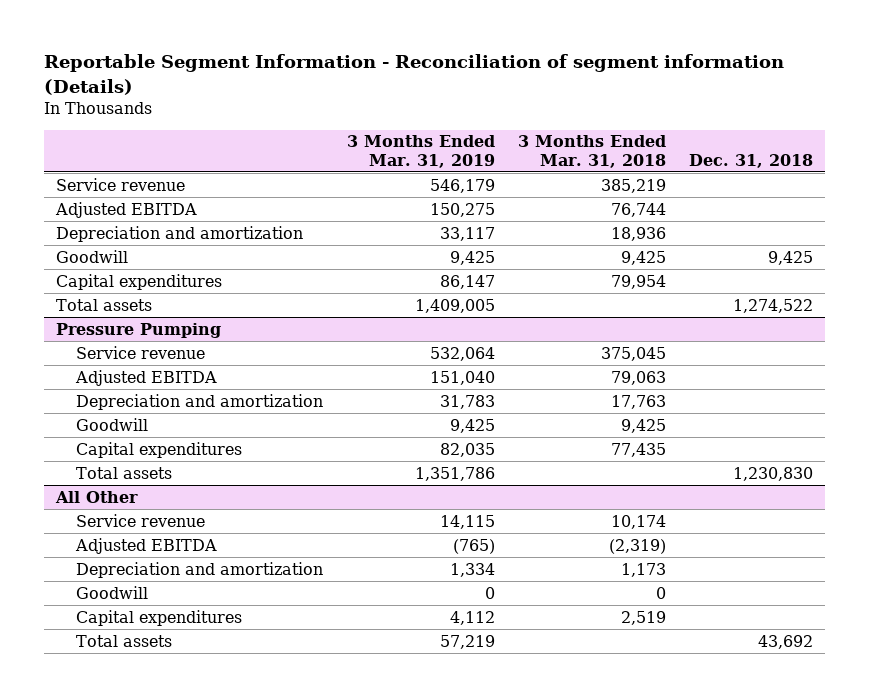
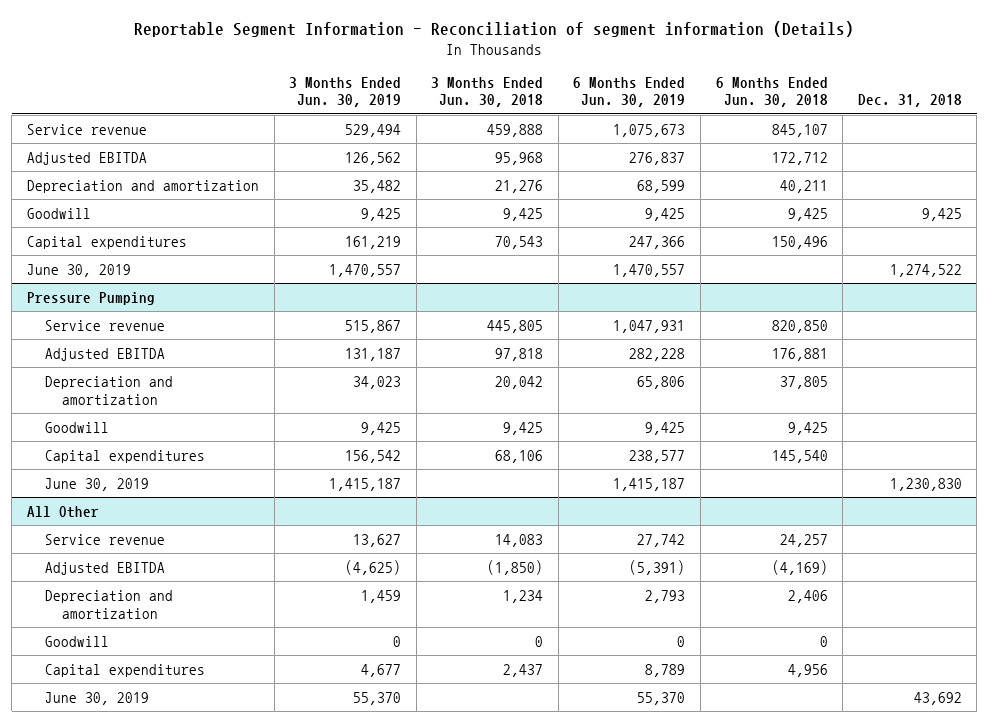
[346,135,495,168] 3 Months Ended Mar. 31, 2019 -> none
[517,135,666,168] 3 Months Ended Mar. 31, 2018 -> none
none -> [289,76,402,108] 3 Months Ended Jun. 30, 2019
none -> [431,76,544,108] 3 Months Ended Jun. 30, 2018
none -> [573,76,686,108] 6 Months Ended Jun. 30, 2019
none -> [715,76,828,108] 6 Months Ended Jun. 30, 2018
[55,298,152,311] Total assets -> [27,263,132,277] June 30, 2019
[76,466,173,479] Total assets -> [44,477,149,491] June 30, 2019
[76,634,173,647] Total assets -> [44,691,149,705] June 30, 2019

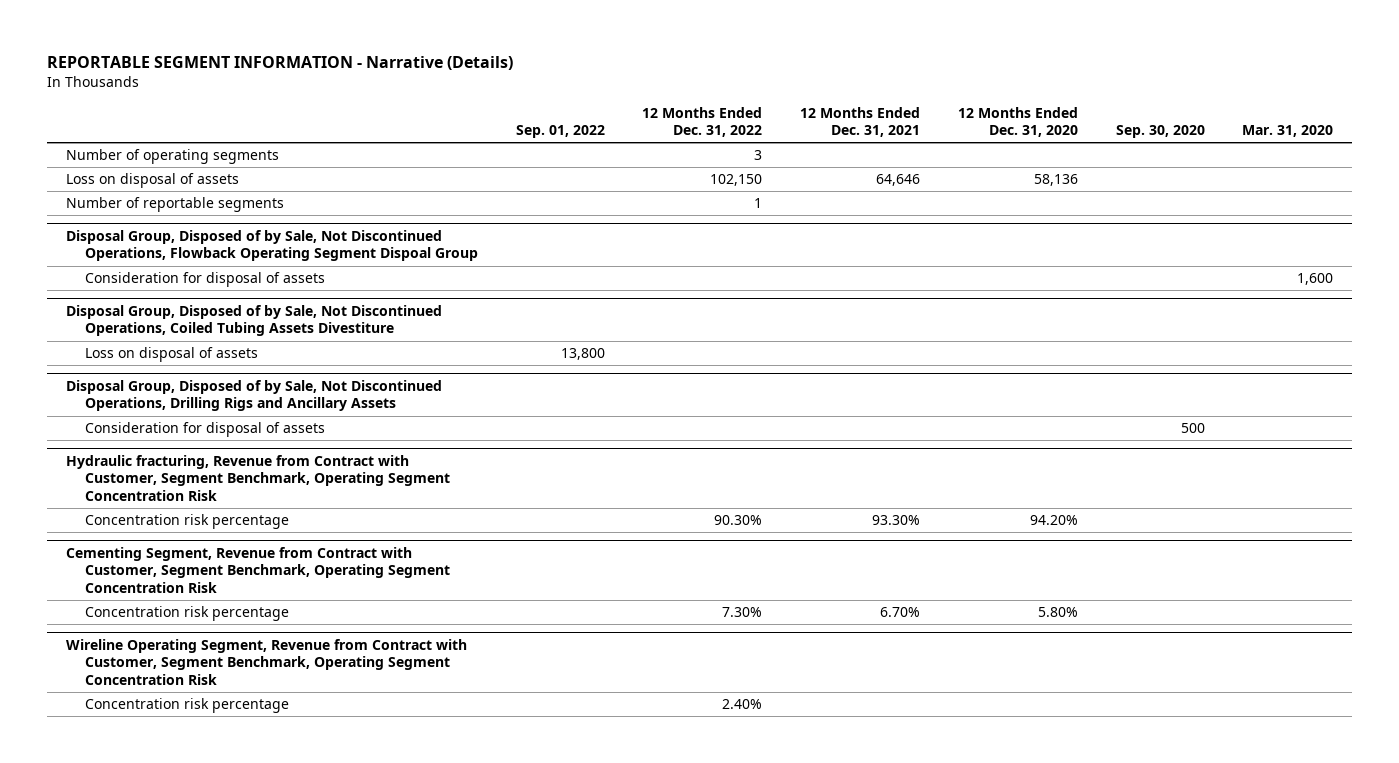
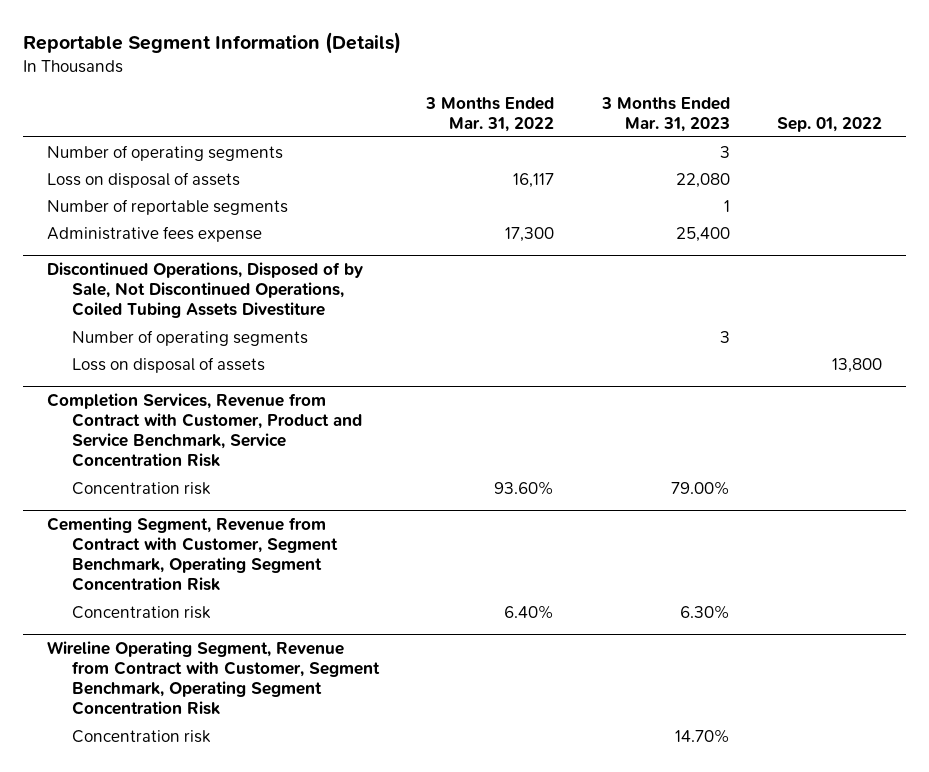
[46,56,513,71] REPORTABLE SEGMENT INFORMATION - Narrative (Details) -> [22,32,401,55] Reportable Segment Information (Details)
[642,106,763,138] 12 Months Ended Dec. 31, 2022 -> none
[800,106,921,138] 12 Months Ended Dec. 31, 2021 -> none
[957,106,1078,138] 12 Months Ended Dec. 31, 2020 -> none
[1115,125,1205,139] Sep. 30, 2020 -> none
[1242,125,1334,138] Mar. 31, 2020 -> none
none -> [425,96,555,132] 3 Months Ended Mar. 31, 2022
none -> [600,96,730,132] 3 Months Ended Mar. 31, 2023
[65,229,478,262] Disposal Group, Disposed of by Sale, Not Discontinued Operations, Flowback Operating Segment Dispoal Group -> none
[84,272,325,288] Consideration for disposal of assets -> none
none -> [46,225,262,242] Administrative fees expense
[65,304,442,337] Disposal Group, Disposed of by Sale, Not Discontinued Operations, Coiled Tubing Assets Divestiture -> [46,262,363,318] Discontinued Operations, Disposed of by Sale, Not Discontinued Operations, Coiled Tubing Assets Divestiture
none -> [71,329,308,346] Number of operating segments
[65,379,442,412] Disposal Group, Disposed of by Sale, Not Discontinued Operations, Drilling Rigs and Ancillary Assets -> none
[84,422,325,438] Consideration for disposal of assets -> none
[65,454,450,501] Hydraulic fracturing, Revenue from Contract with Customer, Segment Benchmark, Operating Segment Concentration Risk -> none
[84,514,289,530] Concentration risk percentage -> none
none -> [46,393,362,467] Completion Services, Revenue from Contract with Customer, Product and Service Benchmark, Service Concentration Risk
none -> [71,481,211,495] Concentration risk
[84,606,289,622] Concentration risk percentage -> [71,605,211,619] Concentration risk
[84,698,289,714] Concentration risk percentage -> [71,729,211,743] Concentration risk

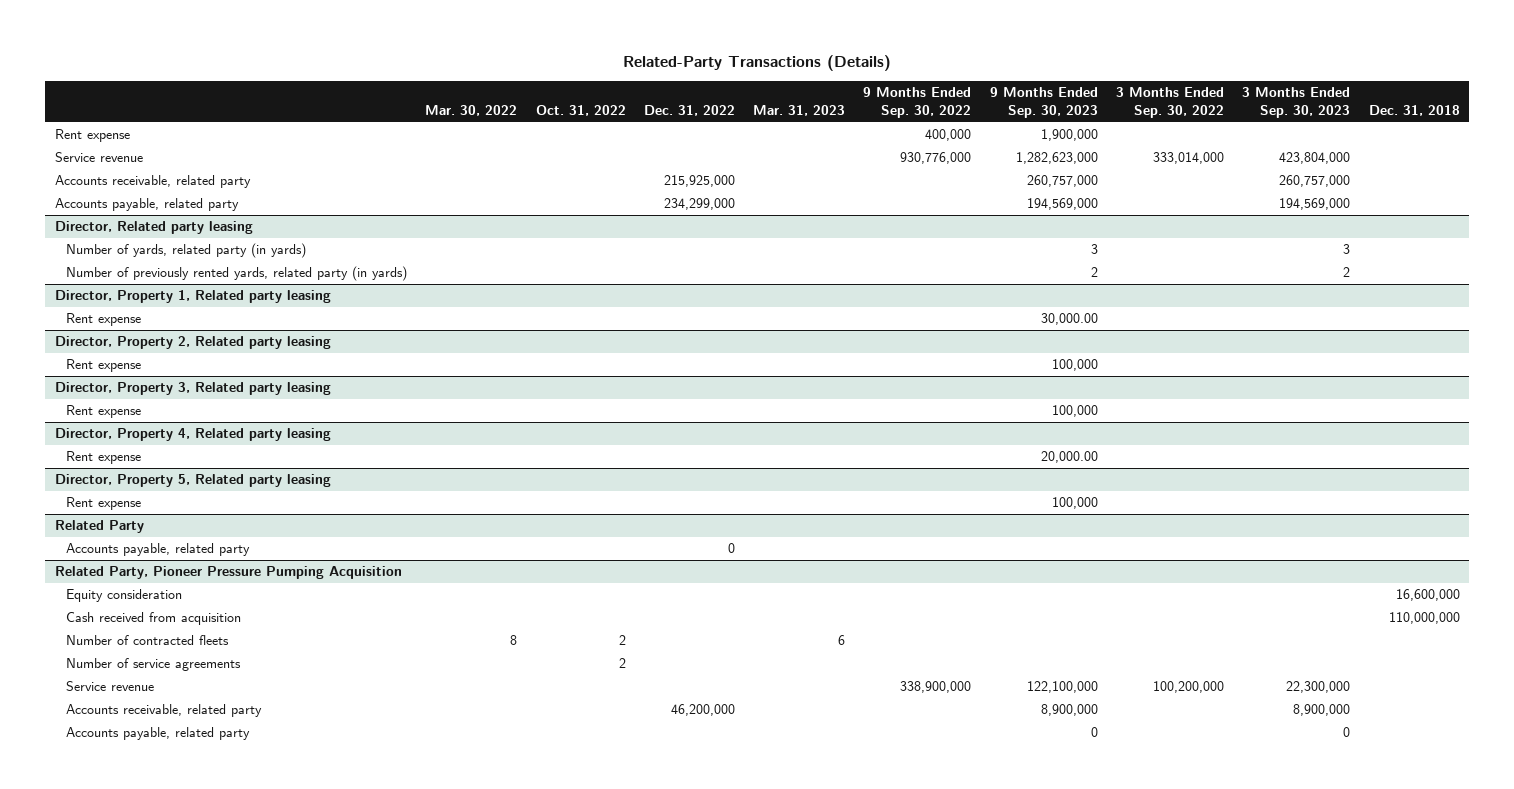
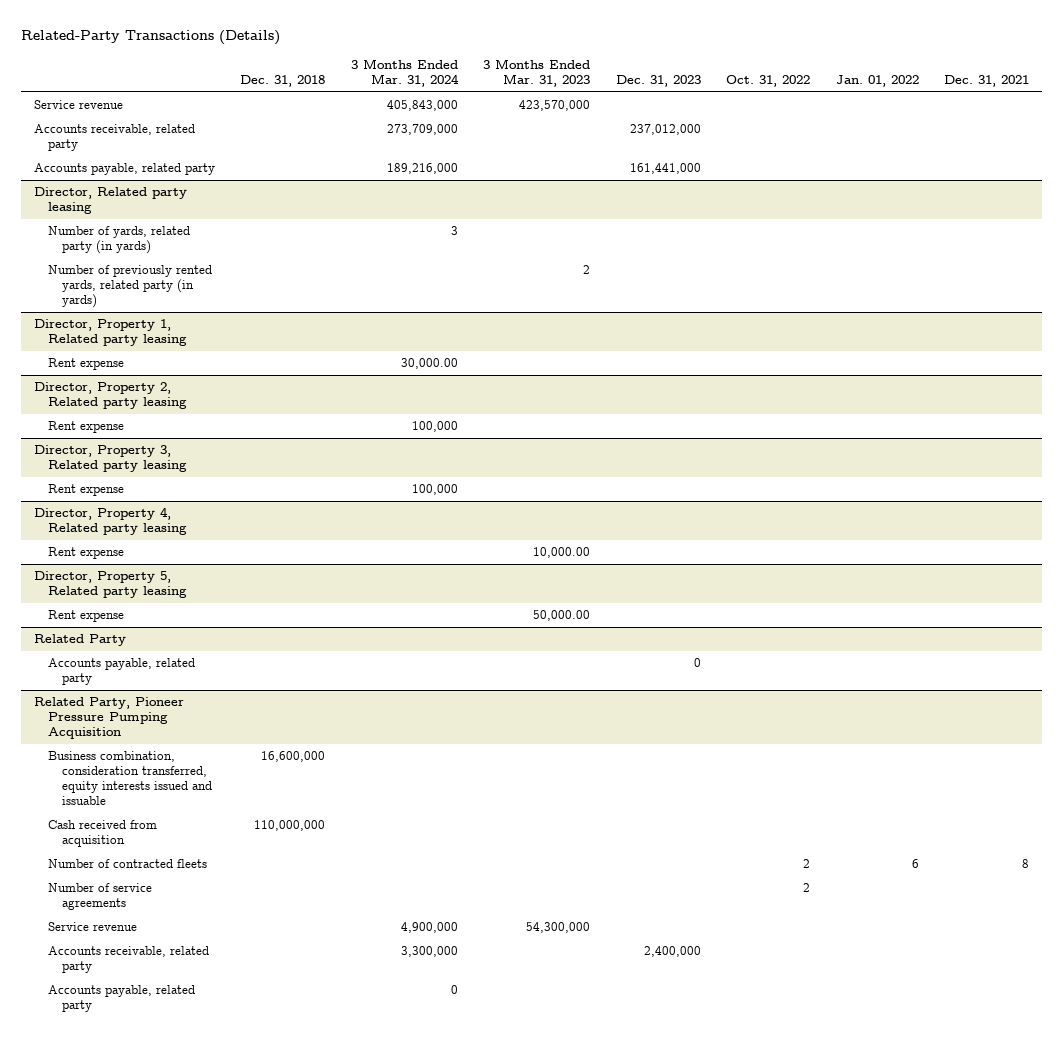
[425,105,518,117] Mar. 30, 2022 -> none
[643,105,735,117] Dec. 31, 2022 -> none
[753,105,846,117] Mar. 31, 2023 -> none
[863,87,972,119] 9 Months Ended Sep. 30, 2022 -> none
[989,87,1098,119] 9 Months Ended Sep. 30, 2023 -> none
[1116,87,1225,119] 3 Months Ended Sep. 30, 2022 -> none
[1242,87,1351,119] 3 Months Ended Sep. 30, 2023 -> none
none -> [350,58,459,87] 3 Months Ended Mar. 31, 2024
none -> [483,58,591,87] 3 Months Ended Mar. 31, 2023
none -> [615,74,701,87] Dec. 31, 2023
none -> [835,74,919,87] Jan. 01, 2022
none -> [944,74,1030,87] Dec. 31, 2021
[54,129,130,143] Rent expense -> none
[65,589,182,603] Equity consideration -> [47,751,213,806] Business combination, consideration transferred, equity interests issued and issuable

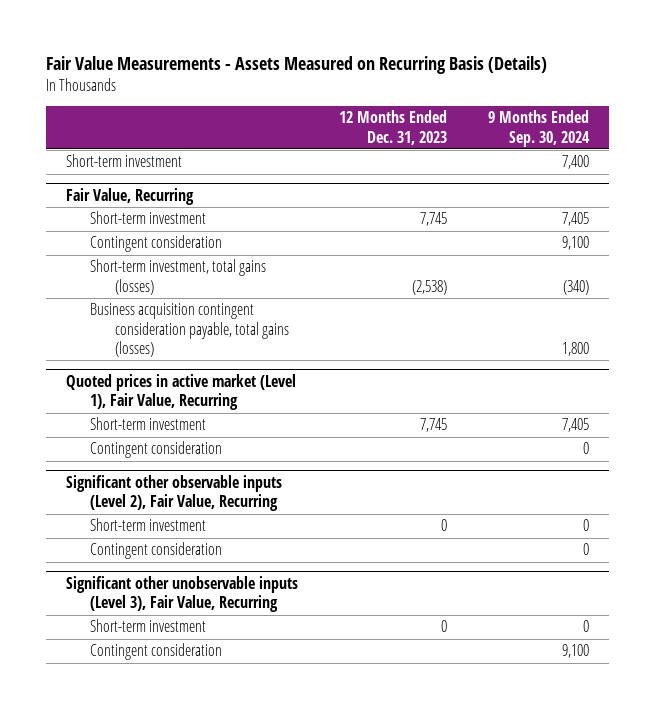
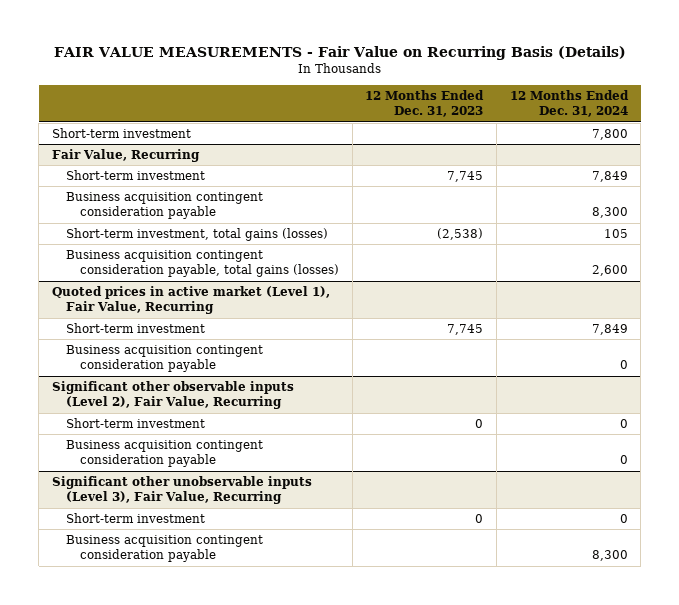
[45,55,547,74] Fair Value Measurements - Assets Measured on Recurring Basis (Details) -> [53,46,626,61] FAIR VALUE MEASUREMENTS - Fair Value on Recurring Basis (Details)
[487,110,590,147] 9 Months Ended Sep. 30, 2024 -> none
none -> [509,89,629,118] 12 Months Ended Dec. 31, 2024
[90,235,223,253] Contingent consideration -> [65,191,263,220] Business acquisition contingent consideration payable
[90,441,223,459] Contingent consideration -> [65,344,263,373] Business acquisition contingent consideration payable
[90,542,223,560] Contingent consideration -> [65,439,263,468] Business acquisition contingent consideration payable
[90,643,223,661] Contingent consideration -> [65,534,263,563] Business acquisition contingent consideration payable

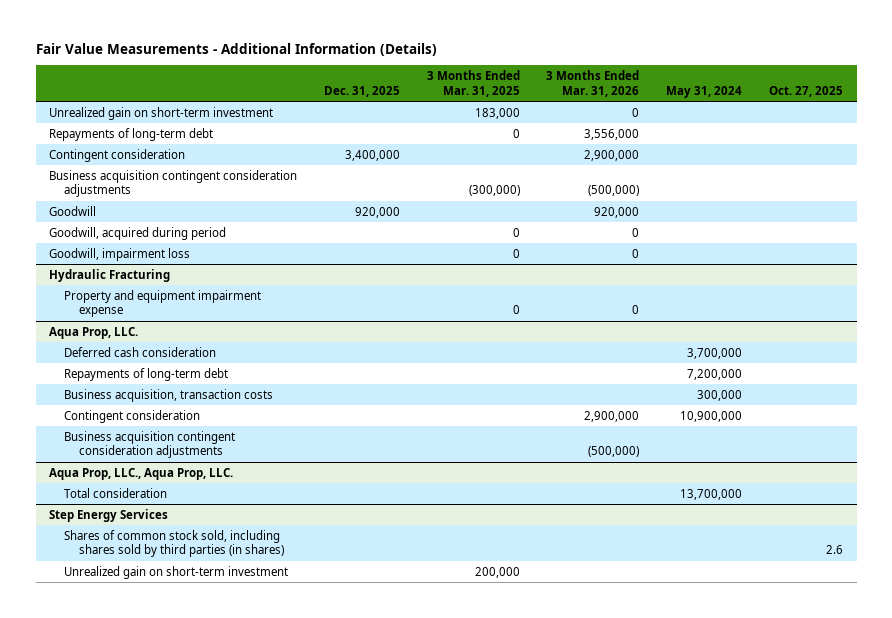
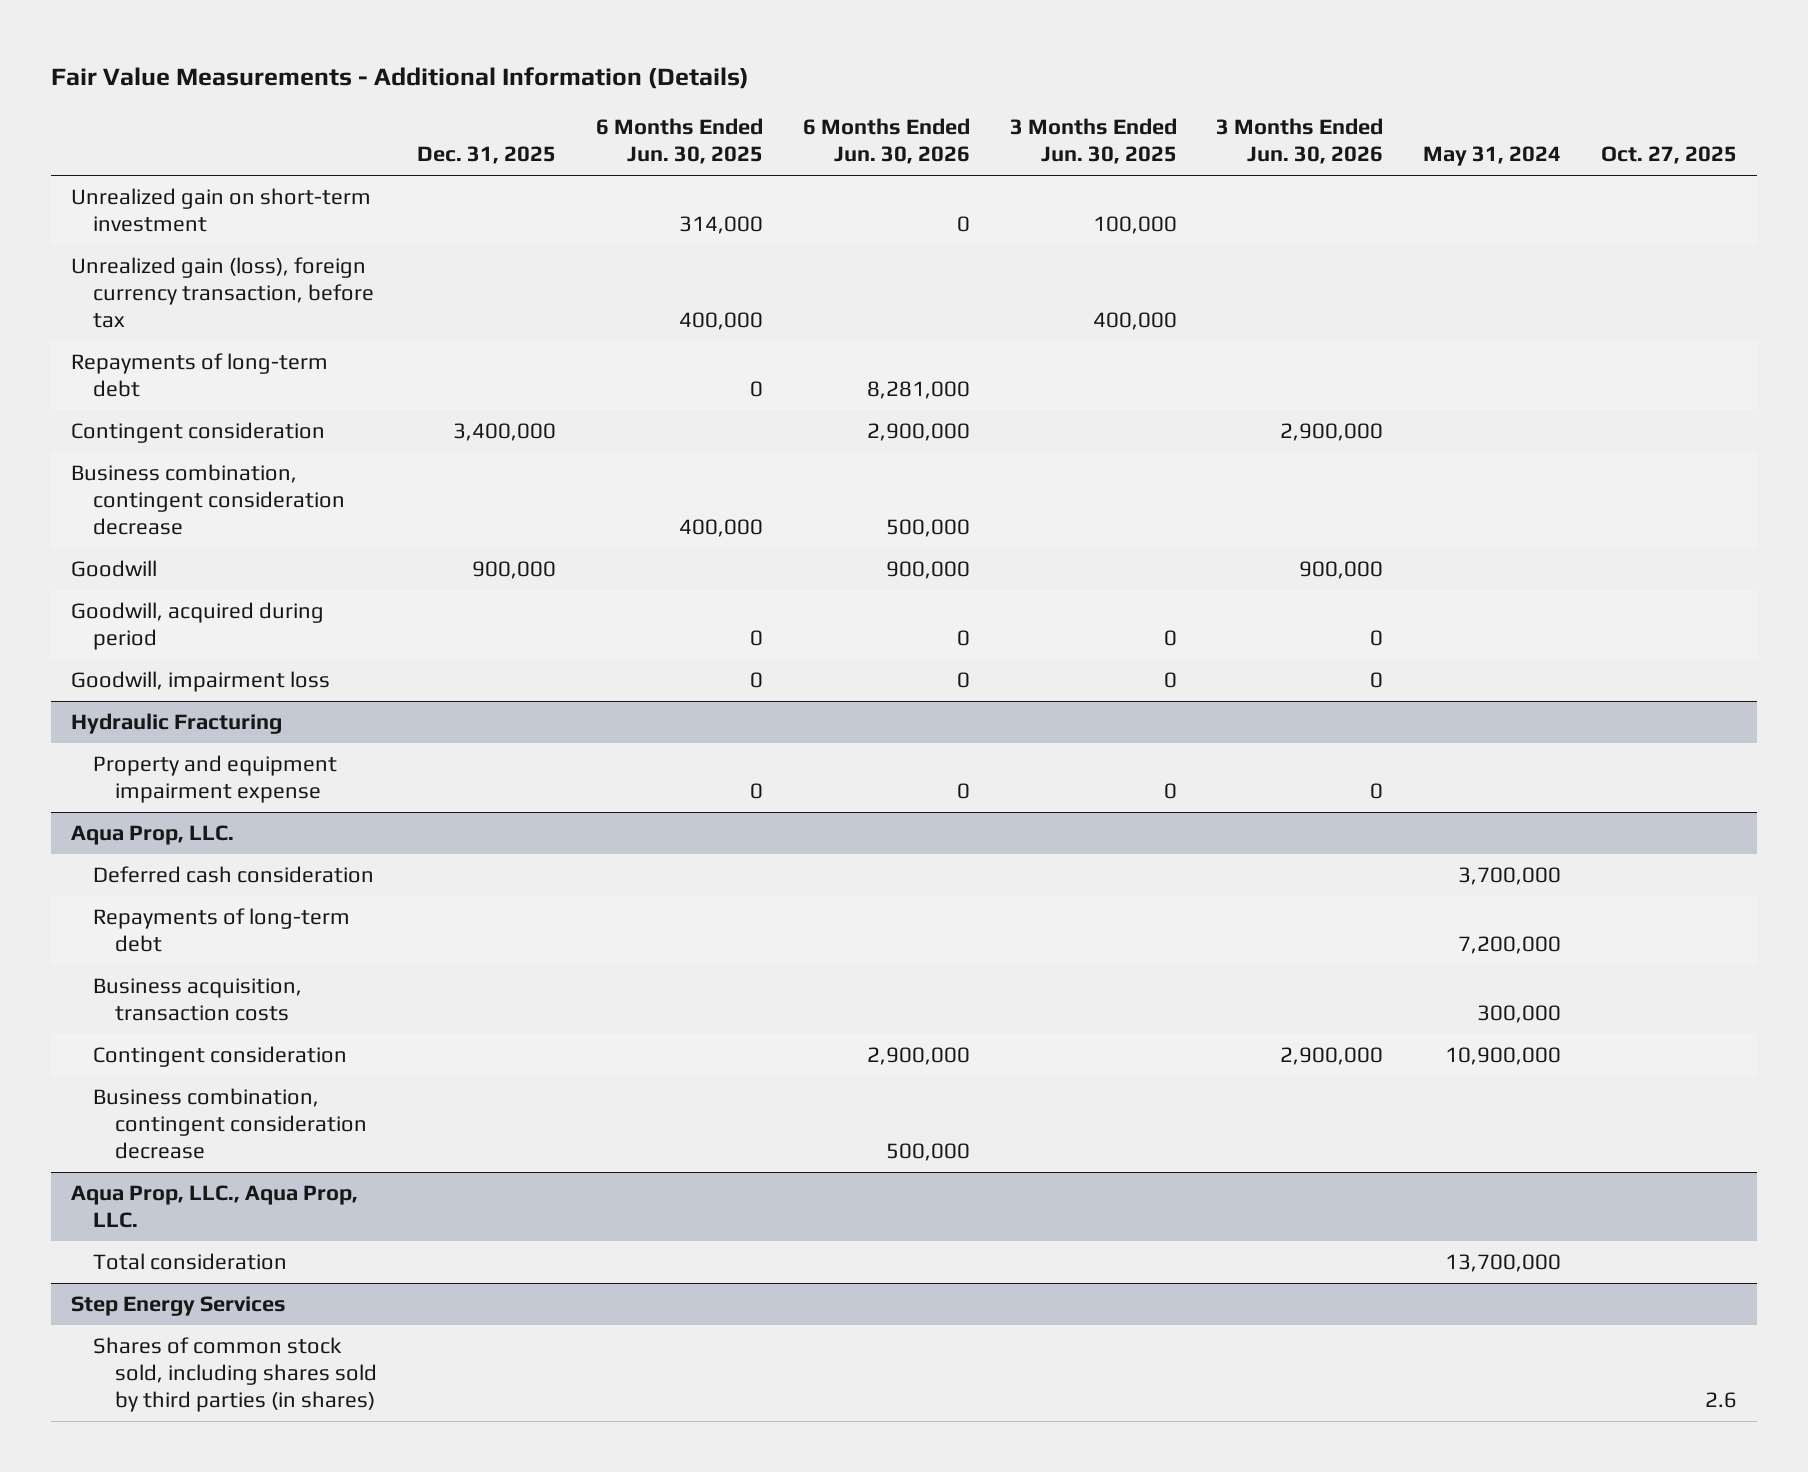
[426,70,520,97] 3 Months Ended Mar. 31, 2025 -> none
[546,70,640,97] 3 Months Ended Mar. 31, 2026 -> none
none -> [595,118,763,165] 6 Months Ended Jun. 30, 2025
none -> [802,118,970,165] 6 Months Ended Jun. 30, 2026
none -> [1009,118,1177,165] 3 Months Ended Jun. 30, 2025
none -> [1216,118,1384,165] 3 Months Ended Jun. 30, 2026
none -> [70,257,374,329] Unrealized gain (loss), foreign currency transaction, before tax
[49,169,298,198] Business acquisition contingent consideration adjustments -> [70,464,345,536] Business combination, contingent consideration decrease
[354,206,400,218] 920,000 -> [472,561,557,580] 900,000
[63,430,235,459] Business acquisition contingent consideration adjustments -> [92,1088,368,1160] Business combination, contingent consideration decrease
[63,565,288,579] Unrealized gain on short-term investment -> none

